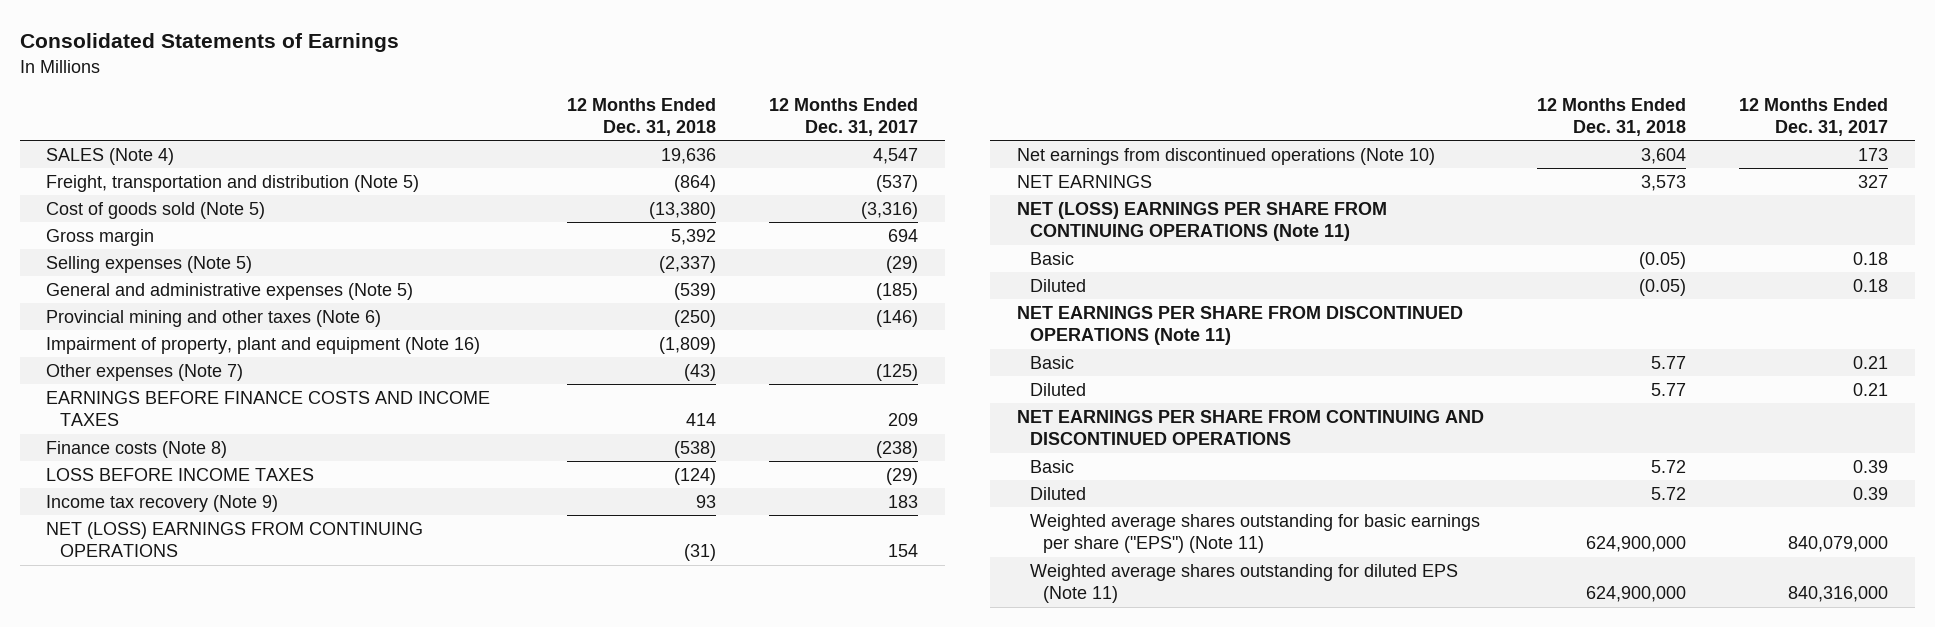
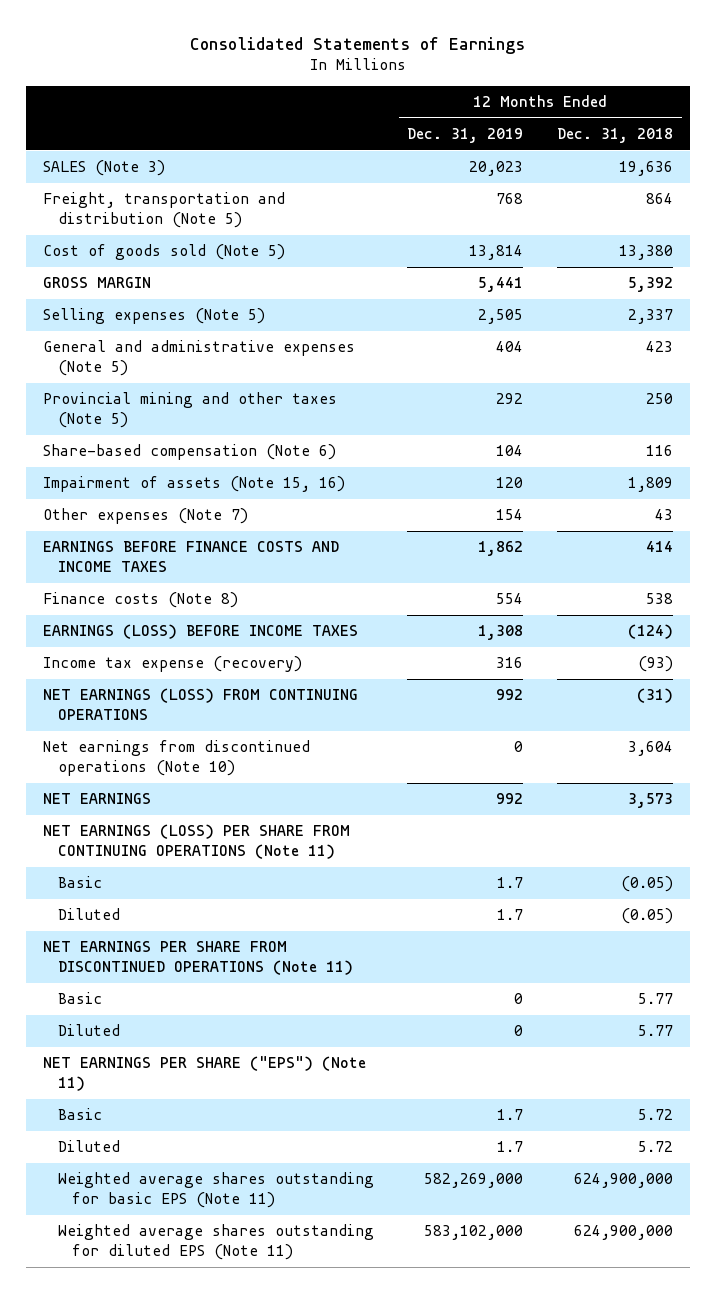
[769,97,919,136] 12 Months Ended Dec. 31, 2017 -> none
none -> [407,128,524,144] Dec. 31, 2019
[46,147,175,165] SALES (Note 4) -> [42,160,165,177] SALES (Note 3)
[673,174,716,192] (864) -> [646,193,674,205] 864
[648,201,716,219] (13,380) -> [619,245,674,261] 13,380
[46,228,155,246] Gross margin -> [42,277,151,289] GROSS MARGIN
[658,255,716,273] (2,337) -> [628,309,674,325] 2,337
[673,282,716,300] (539) -> [646,341,674,353] 423
[46,309,382,327] Provincial mining and other taxes (Note 6) -> [42,392,337,429] Provincial mining and other taxes (Note 5)
[673,309,716,327] (250) -> [646,393,674,405] 250
none -> [42,444,336,461] Share-based compensation (Note 6)
[46,336,481,354] Impairment of property, plant and equipment (Note 16) -> [42,476,345,493] Impairment of assets (Note 15, 16)
[658,336,716,354] (1,809) -> [628,477,674,493] 1,809
[683,363,716,381] (43) -> [655,509,674,521] 43
[673,440,716,458] (538) -> [646,593,674,605] 538
[46,467,315,481] LOSS BEFORE INCOME TAXES -> [42,624,358,640] EARNINGS (LOSS) BEFORE INCOME TAXES
[46,494,279,512] Income tax recovery (Note 9) -> [42,656,302,673] Income tax expense (recovery)
[695,494,716,508] 93 -> [638,656,674,673] (93)
[46,521,424,558] NET (LOSS) EARNINGS FROM CONTINUING OPERATIONS -> [42,688,358,721] NET EARNINGS (LOSS) FROM CONTINUING OPERATIONS
[1016,201,1387,242] NET (LOSS) EARNINGS PER SHARE FROM CONTINUING OPERATIONS (Note 11) -> [42,824,350,860] NET EARNINGS (LOSS) PER SHARE FROM CONTINUING OPERATIONS (Note 11)
[1016,409,1484,446] NET EARNINGS PER SHARE FROM CONTINUING AND DISCONTINUED OPERATIONS -> [42,1056,366,1092] NET EARNINGS PER SHARE ("EPS") (Note 11)
[1029,513,1480,554] Weighted average shares outstanding for basic earnings per share ("EPS") (Note 11) -> [57,1172,374,1209] Weighted average shares outstanding for basic EPS (Note 11)

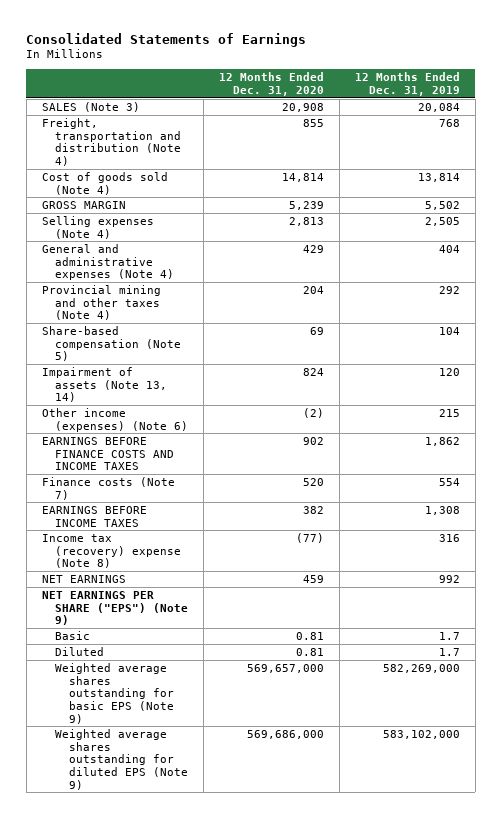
[557,128,674,144] Dec. 31, 2018 -> none
none -> [219,72,325,96] 12 Months Ended Dec. 31, 2020
[469,161,524,177] 20,023 -> [417,102,460,112] 20,084
[42,192,285,229] Freight, transportation and distribution (Note 5) -> [41,117,182,166] Freight, transportation and distribution (Note 4)
[42,244,285,261] Cost of goods sold (Note 5) -> [41,171,168,195] Cost of goods sold (Note 4)
[478,277,524,293] 5,441 -> [424,200,460,210] 5,502
[42,308,265,325] Selling expenses (Note 5) -> [41,215,154,239] Selling expenses (Note 4)
[42,340,355,377] General and administrative expenses (Note 5) -> [41,243,175,281] General and administrative expenses (Note 4)
[42,392,337,429] Provincial mining and other taxes (Note 5) -> [41,284,161,321] Provincial mining and other taxes (Note 4)
[42,444,336,461] Share-based compensation (Note 6) -> [41,325,182,362] Share-based compensation (Note 5)
[42,476,345,493] Impairment of assets (Note 15, 16) -> [41,366,168,403] Impairment of assets (Note 13, 14)
[42,508,248,525] Other expenses (Note 7) -> [41,407,189,432] Other income (expenses) (Note 6)
[496,509,524,521] 154 -> [438,408,460,417] 215
[42,688,358,721] NET EARNINGS (LOSS) FROM CONTINUING OPERATIONS -> none
[42,740,310,777] Net earnings from discontinued operations (Note 10) -> none
[42,592,238,609] Finance costs (Note 8) -> [41,476,175,500] Finance costs (Note 7)
[42,624,358,640] EARNINGS (LOSS) BEFORE INCOME TAXES -> [41,505,147,527] EARNINGS BEFORE INCOME TAXES
[42,656,302,673] Income tax expense (recovery) -> [41,533,182,569] Income tax (recovery) expense (Note 8)
[42,824,350,860] NET EARNINGS (LOSS) PER SHARE FROM CONTINUING OPERATIONS (Note 11) -> none
[57,876,102,889] Basic -> none
[57,908,120,921] Diluted -> none
[42,941,353,976] NET EARNINGS PER SHARE FROM DISCONTINUED OPERATIONS (Note 11) -> none
[57,992,102,1005] Basic -> none
[57,1024,120,1037] Diluted -> none
[42,1056,366,1092] NET EARNINGS PER SHARE ("EPS") (Note 11) -> [41,590,189,626] NET EARNINGS PER SHARE ("EPS") (Note 9)
[57,1172,374,1209] Weighted average shares outstanding for basic EPS (Note 11) -> [55,662,174,724] Weighted average shares outstanding for basic EPS (Note 9)
[57,1224,374,1261] Weighted average shares outstanding for diluted EPS (Note 11) -> [55,728,188,790] Weighted average shares outstanding for diluted EPS (Note 9)

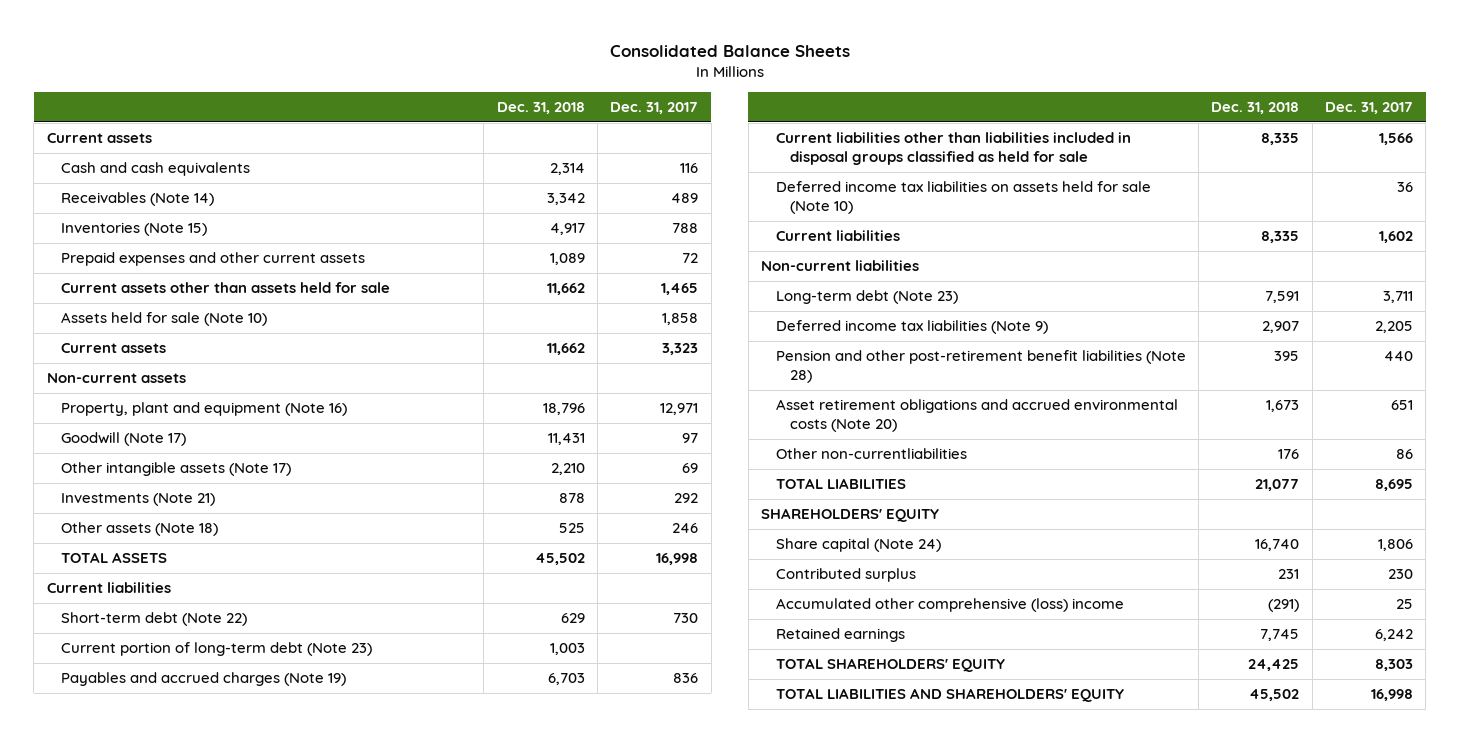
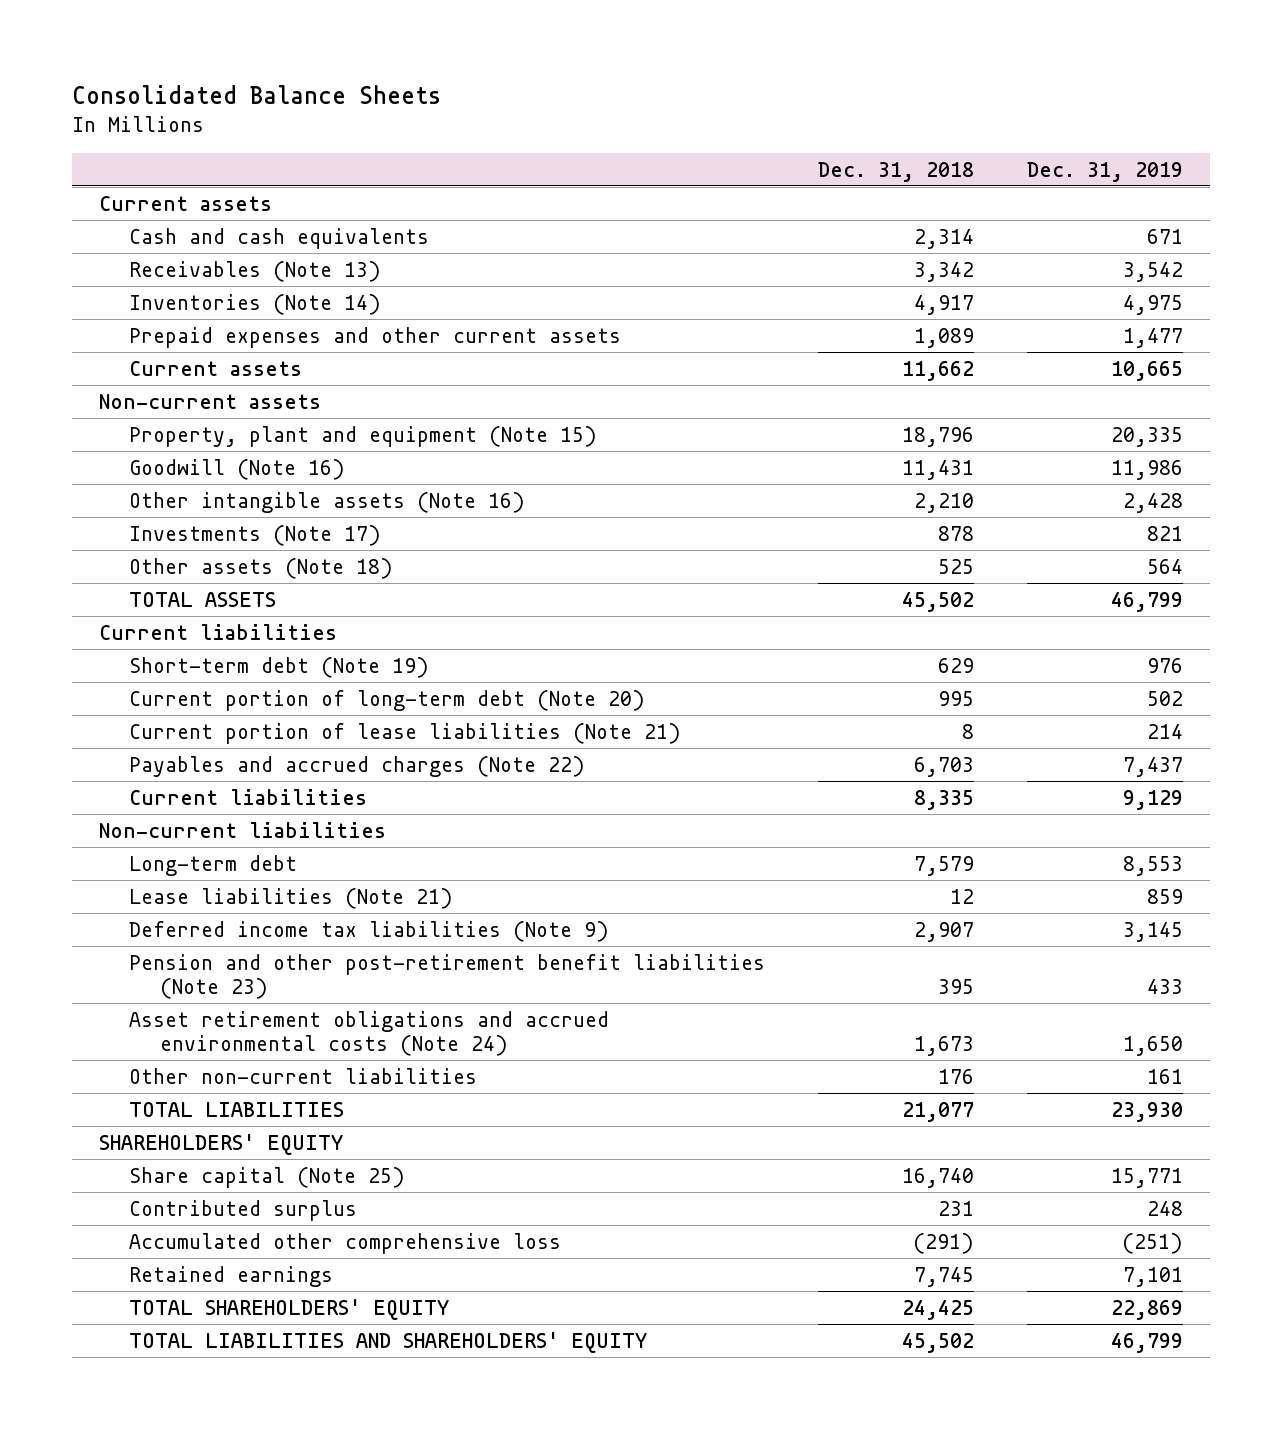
[610,102,699,115] Dec. 31, 2017 -> none
none -> [1027,161,1184,182] Dec. 31, 2019
[60,192,214,207] Receivables (Note 14) -> [129,260,382,282] Receivables (Note 13)
[60,222,207,237] Inventories (Note 15) -> [129,293,382,315] Inventories (Note 14)
[60,282,390,294] Current assets other than assets held for sale -> none
[60,312,267,327] Assets held for sale (Note 10) -> none
[60,402,347,417] Property, plant and equipment (Note 16) -> [129,425,598,447] Property, plant and equipment (Note 15)
[60,432,186,447] Goodwill (Note 17) -> [129,458,346,480] Goodwill (Note 16)
[60,462,291,477] Other intangible assets (Note 17) -> [129,491,526,513] Other intangible assets (Note 16)
[60,493,215,507] Investments (Note 21) -> [129,524,382,546] Investments (Note 17)
[775,132,1131,165] Current liabilities other than liabilities included in disposal groups classified as held for sale -> none
[775,181,1151,214] Deferred income tax liabilities on assets held for sale (Note 10) -> none
[60,612,247,627] Short-term debt (Note 22) -> [129,656,430,678] Short-term debt (Note 19)
[60,642,372,657] Current portion of long-term debt (Note 23) -> [129,689,646,711] Current portion of long-term debt (Note 20)
[549,643,585,656] 1,003 -> [938,690,975,706] 995
none -> [129,722,682,744] Current portion of lease liabilities (Note 21)
[60,672,346,687] Payables and accrued charges (Note 19) -> [129,755,586,777] Payables and accrued charges (Note 22)
[775,290,958,305] Long-term debt (Note 23) -> [129,854,298,876] Long-term debt
[1265,291,1300,304] 7,591 -> [914,855,975,876] 7,579
none -> [129,887,454,909] Lease liabilities (Note 21)
[775,350,1186,383] Pension and other post-retirement benefit liabilities (Note 28) -> [129,953,766,999] Pension and other post-retirement benefit liabilities (Note 23)
[775,399,1178,432] Asset retirement obligations and accrued environmental costs (Note 20) -> [129,1010,610,1056] Asset retirement obligations and accrued environmental costs (Note 24)
[775,448,967,460] Other non-currentliabilities -> [129,1067,478,1084] Other non-current liabilities
[775,538,941,553] Share capital (Note 24) -> [129,1166,406,1188] Share capital (Note 25)
[775,598,1124,613] Accumulated other comprehensive (loss) income -> [129,1232,562,1254] Accumulated other comprehensive loss

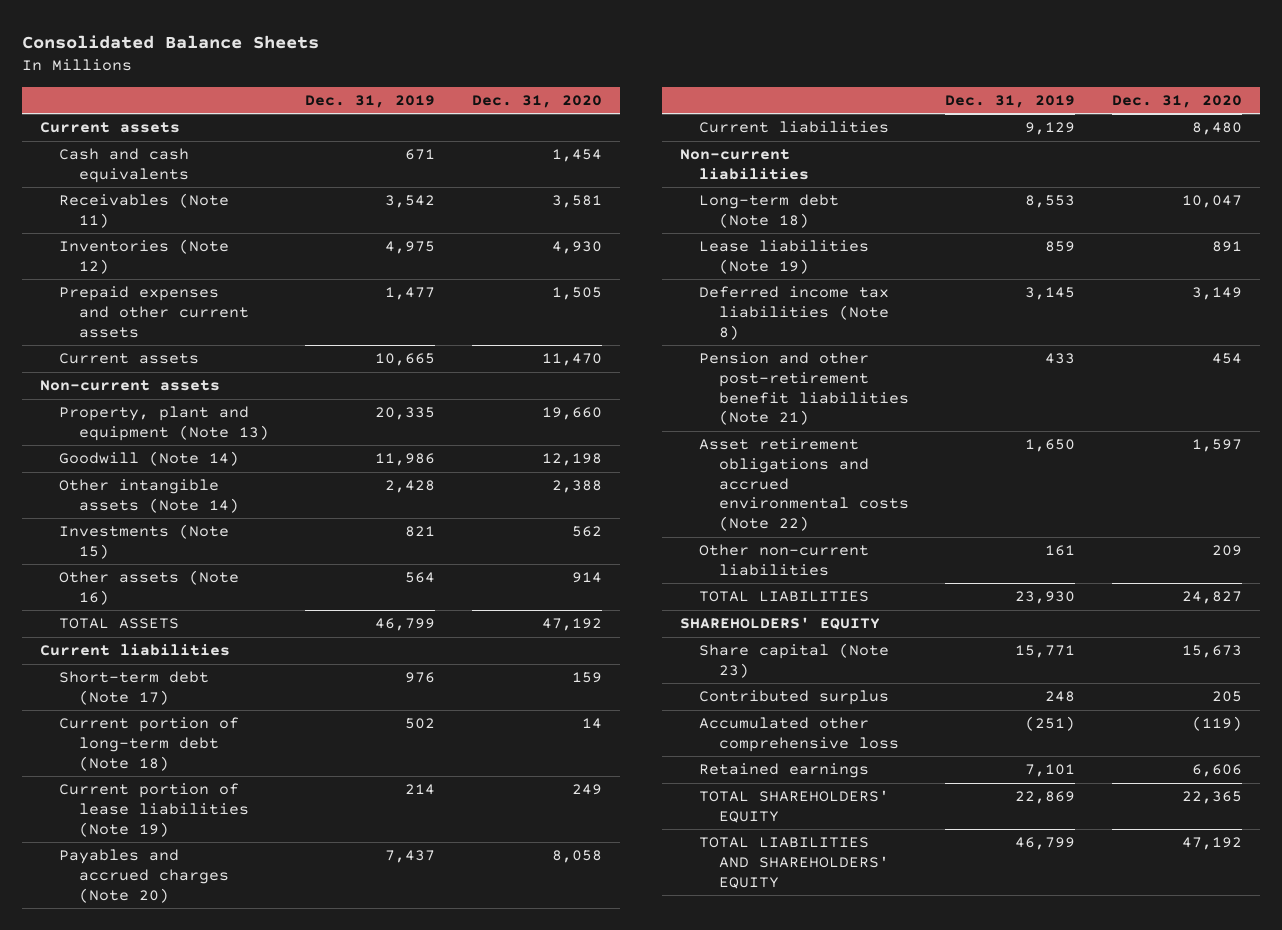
[818,161,975,182] Dec. 31, 2018 -> none
none -> [471,94,602,108] Dec. 31, 2020
[129,260,382,282] Receivables (Note 13) -> [59,193,230,228] Receivables (Note 11)
[129,293,382,315] Inventories (Note 14) -> [59,239,230,274] Inventories (Note 12)
[129,425,598,447] Property, plant and equipment (Note 15) -> [59,406,270,441] Property, plant and equipment (Note 13)
[129,458,346,480] Goodwill (Note 16) -> [59,451,240,467] Goodwill (Note 14)
[129,491,526,513] Other intangible assets (Note 16) -> [59,479,240,513] Other intangible assets (Note 14)
[129,524,382,546] Investments (Note 17) -> [59,524,230,559] Investments (Note 15)
[129,557,394,579] Other assets (Note 18) -> [59,570,240,605] Other assets (Note 16)
[129,656,430,678] Short-term debt (Note 19) -> [59,671,210,705] Short-term debt (Note 17)
[129,689,646,711] Current portion of long-term debt (Note 20) -> [59,717,240,771] Current portion of long-term debt (Note 18)
[129,722,682,744] Current portion of lease liabilities (Note 21) -> [59,783,250,837] Current portion of lease liabilities (Note 19)
[129,755,586,777] Payables and accrued charges (Note 22) -> [59,849,230,903] Payables and accrued charges (Note 20)
[129,854,298,876] Long-term debt -> [699,194,840,228] Long-term debt (Note 18)
[129,887,454,909] Lease liabilities (Note 21) -> [699,240,870,274] Lease liabilities (Note 19)
[129,920,610,942] Deferred income tax liabilities (Note 9) -> [699,286,890,340] Deferred income tax liabilities (Note 8)
[129,953,766,999] Pension and other post-retirement benefit liabilities (Note 23) -> [699,352,910,426] Pension and other post-retirement benefit liabilities (Note 21)
[129,1010,610,1056] Asset retirement obligations and accrued environmental costs (Note 24) -> [699,438,910,532] Asset retirement obligations and accrued environmental costs (Note 22)
[129,1166,406,1188] Share capital (Note 25) -> [699,643,890,678] Share capital (Note 23)

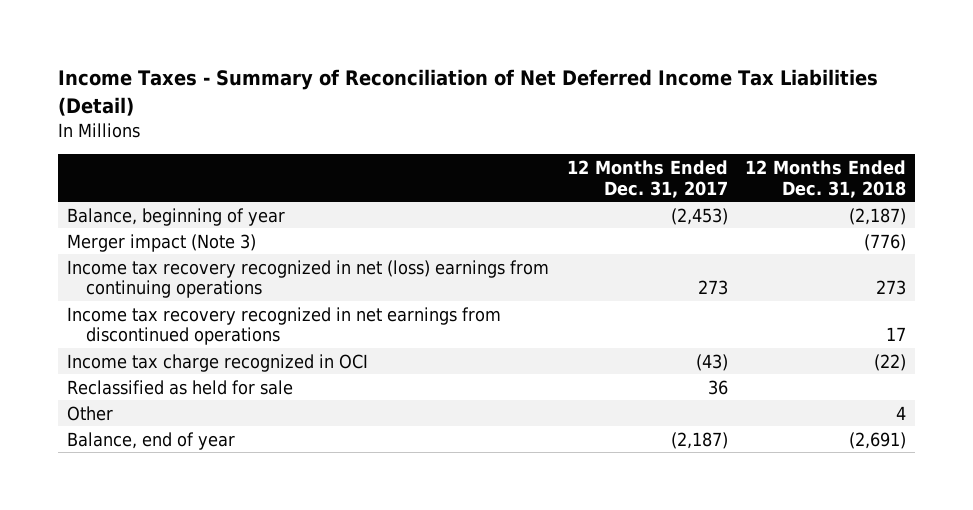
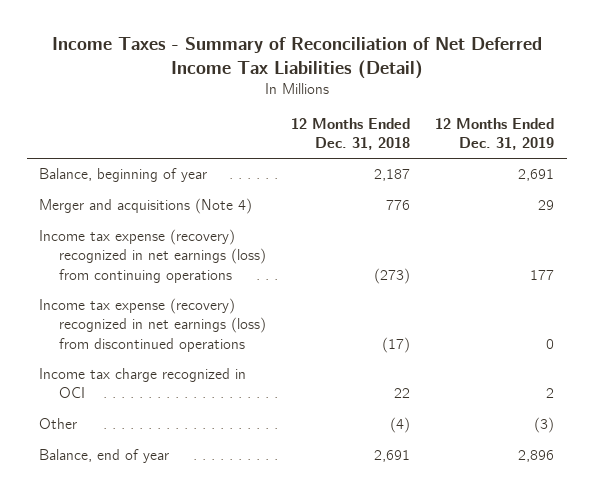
[566,159,728,198] 12 Months Ended Dec. 31, 2017 -> none
none -> [435,118,555,151] 12 Months Ended Dec. 31, 2019
[66,379,293,395] Reclassified as held for sale -> none
[849,207,907,225] (2,187) -> [374,169,411,182] 2,187
[66,233,256,252] Merger impact (Note 3) -> [39,198,253,215] Merger and acquisitions (Note 4)
[864,233,907,251] (776) -> [386,200,411,211] 776
[66,259,549,299] Income tax recovery recognized in net (loss) earnings from continuing operations -> [39,229,266,283] Income tax expense (recovery) recognized in net earnings (loss) from continuing operations
[876,280,907,296] 273 -> [374,267,411,284] (273)
[66,306,501,346] Income tax recovery recognized in net earnings from discontinued operations -> [39,298,266,352] Income tax expense (recovery) recognized in net earnings (loss) from discontinued operations
[886,327,907,342] 17 -> [382,336,411,353] (17)
[874,353,907,371] (22) -> [394,388,411,399] 22
[896,405,907,420] 4 -> [390,417,411,434] (4)
[849,431,907,449] (2,691) -> [374,450,411,463] 2,691

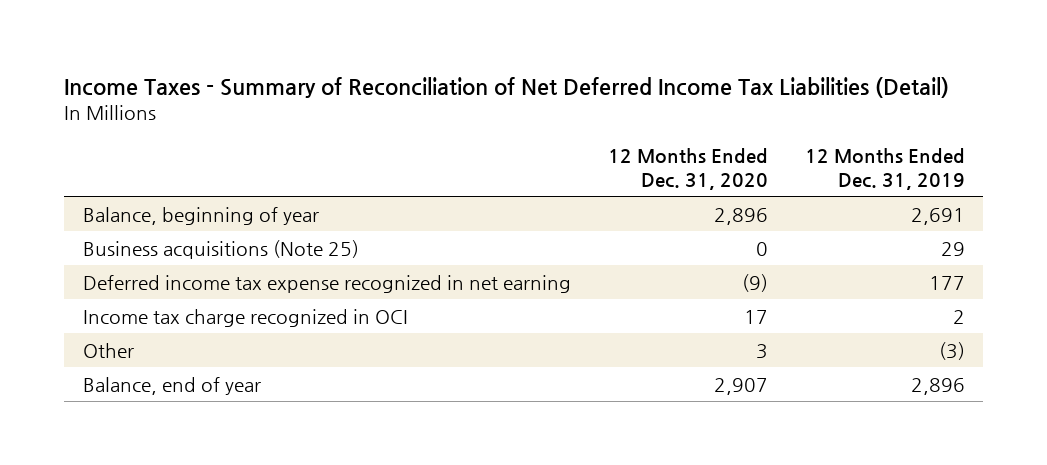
[291,118,411,151] 12 Months Ended Dec. 31, 2018 -> none
none -> [607,148,768,190] 12 Months Ended Dec. 31, 2020
[39,298,266,352] Income tax expense (recovery) recognized in net earnings (loss) from discontinued operations -> none
[39,198,253,215] Merger and acquisitions (Note 4) -> [82,239,359,259] Business acquisitions (Note 25)
[39,229,266,283] Income tax expense (recovery) recognized in net earnings (loss) from continuing operations -> [82,274,571,293] Deferred income tax expense recognized in net earning

